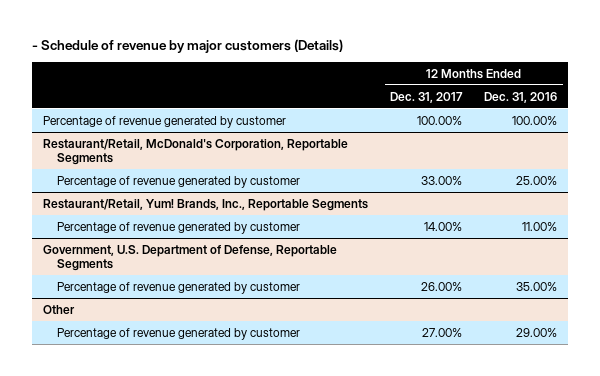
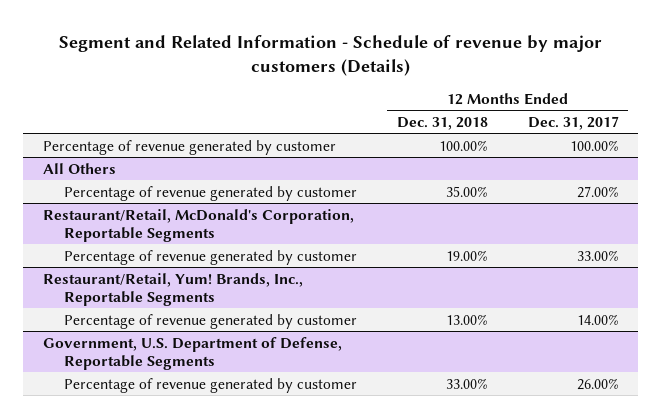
[31,39,343,54] - Schedule of revenue by major customers (Details) -> [58,34,602,76] Segment and Related Information - Schedule of revenue by major customers (Details)
[484,91,558,103] Dec. 31, 2016 -> none
none -> [397,116,489,130] Dec. 31, 2018
none -> [43,162,117,174] All Others
none -> [64,185,358,201] Percentage of revenue generated by customer
[42,304,75,314] Other -> none
[56,327,300,340] Percentage of revenue generated by customer -> none

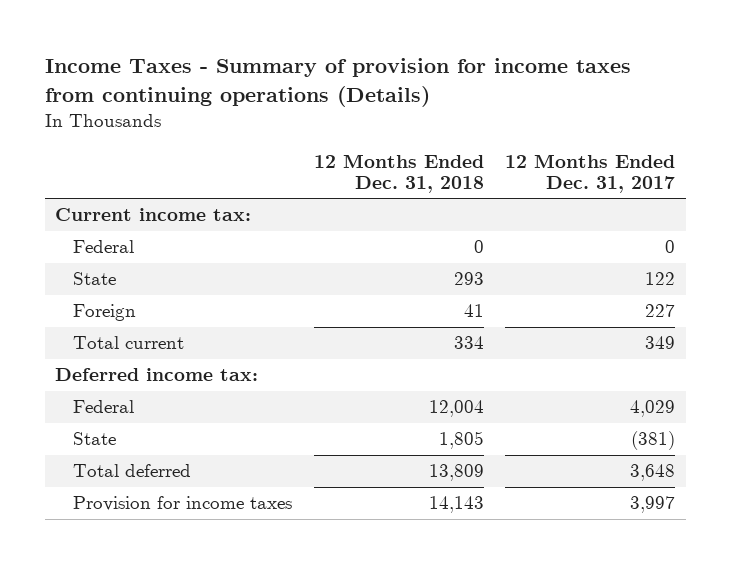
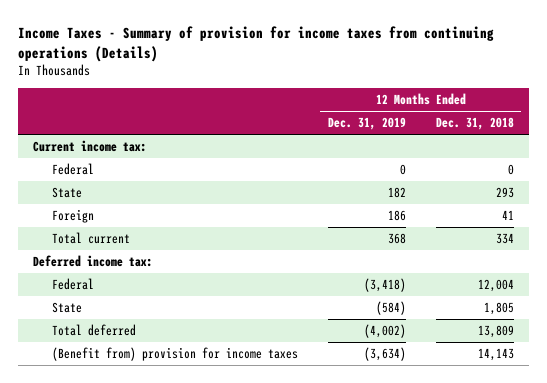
[505,153,676,193] 12 Months Ended Dec. 31, 2017 -> none
none -> [327,117,406,131] Dec. 31, 2019
[73,496,293,512] Provision for income taxes -> [51,347,298,362] (Benefit from) provision for income taxes

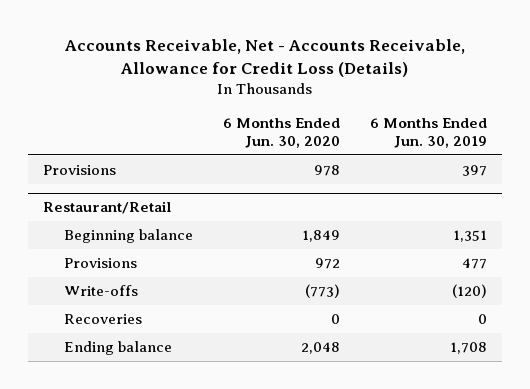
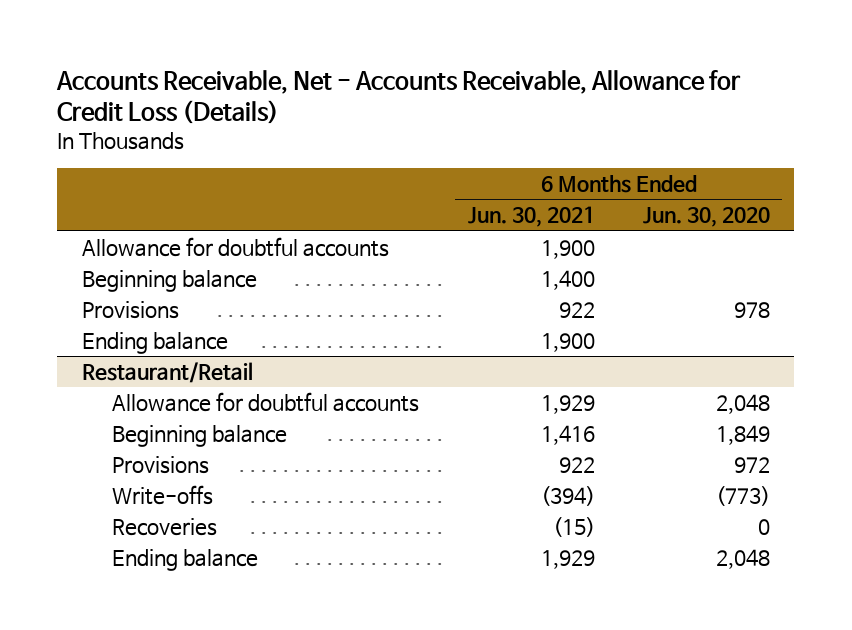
[370,117,488,148] 6 Months Ended Jun. 30, 2019 -> none
none -> [467,206,595,228] Jun. 30, 2021
none -> [81,236,389,257] Allowance for doubtful accounts
none -> [81,269,257,292] Beginning balance
none -> [81,331,228,354] Ending balance
none -> [112,391,420,412] Allowance for doubtful accounts

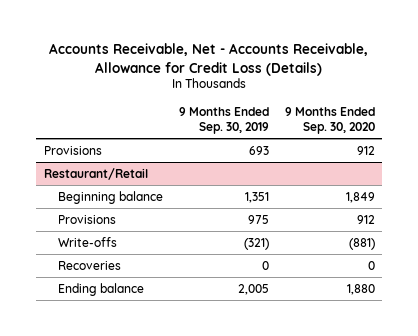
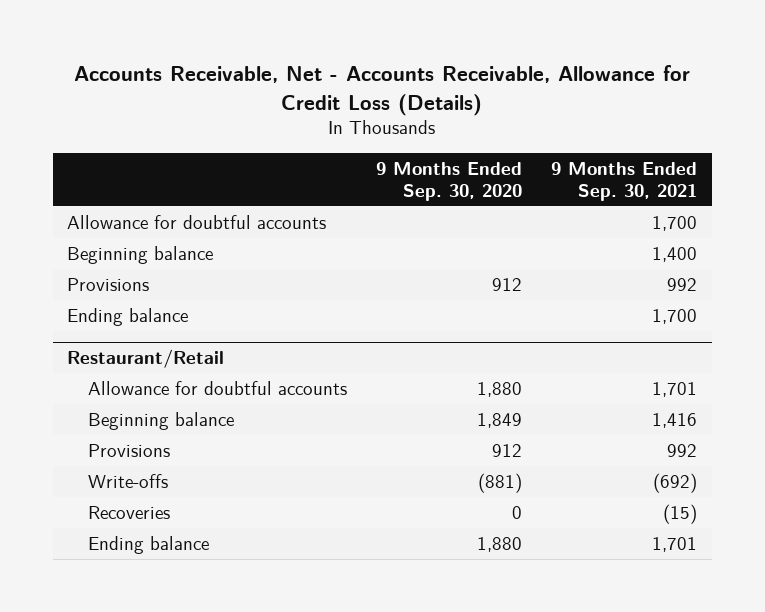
[178,106,269,134] 9 Months Ended Sep. 30, 2019 -> none
none -> [551,161,698,201] 9 Months Ended Sep. 30, 2021
none -> [67,214,327,229] Allowance for doubtful accounts
none -> [67,245,214,264] Beginning balance
none -> [67,307,189,326] Ending balance
none -> [88,380,348,395] Allowance for doubtful accounts

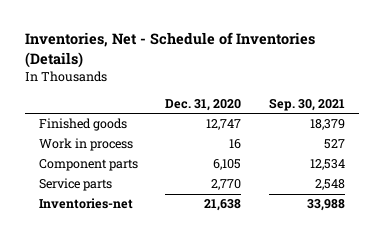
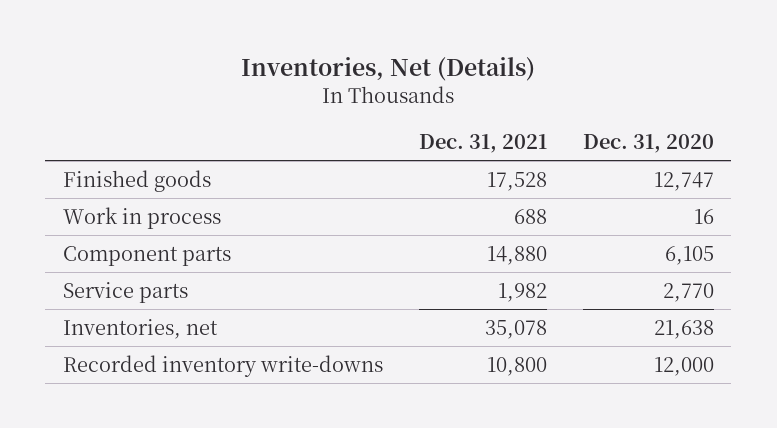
[25,32,316,68] Inventories, Net - Schedule of Inventories (Details) -> [241,57,536,82] Inventories, Net (Details)
[268,97,345,111] Sep. 30, 2021 -> none
none -> [418,134,547,154] Dec. 31, 2021
[38,198,133,210] Inventories-net -> [63,318,219,339] Inventories, net
none -> [63,354,384,377] Recorded inventory write-downs

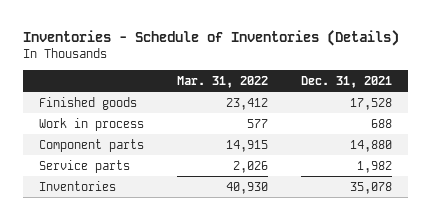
[241,57,536,82] Inventories, Net (Details) -> [22,29,399,46] Inventories - Schedule of Inventories (Details)
[582,134,714,154] Dec. 31, 2020 -> none
none -> [177,76,269,89] Mar. 31, 2022
[63,354,384,377] Recorded inventory write-downs -> none
[63,318,219,339] Inventories, net -> [39,180,117,191] Inventories

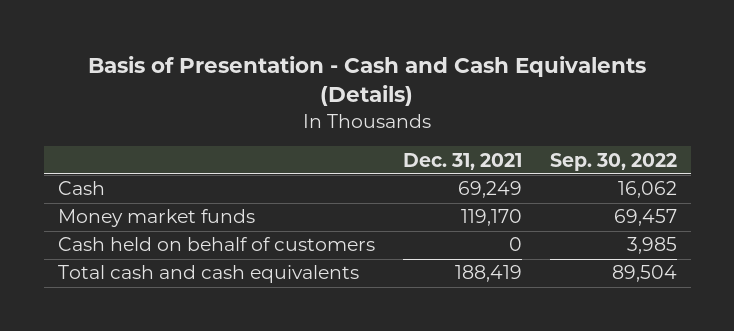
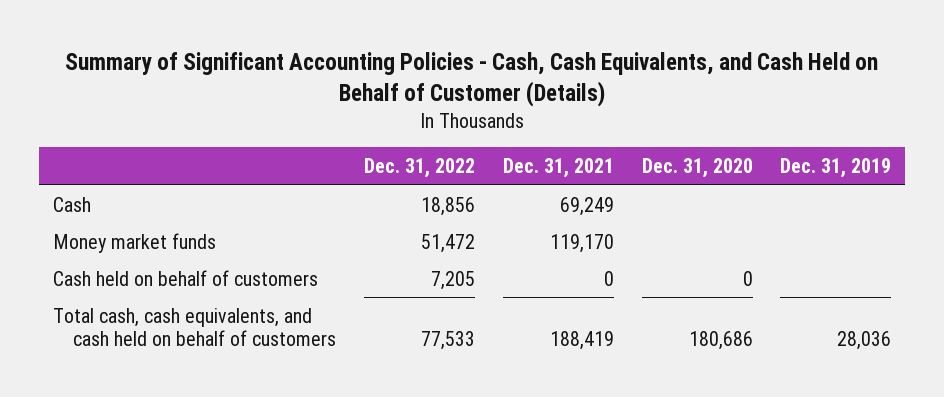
[88,55,647,107] Basis of Presentation - Cash and Cash Equivalents (Details) -> [65,51,879,107] Summary of Significant Accounting Policies - Cash, Cash Equivalents, and Cash Held on Behalf of Customer (Details)
[549,152,677,171] Sep. 30, 2022 -> none
none -> [364,158,476,179] Dec. 31, 2022
none -> [641,158,753,179] Dec. 31, 2020
none -> [780,158,892,179] Dec. 31, 2019
[57,265,359,284] Total cash and cash equivalents -> [52,307,337,347] Total cash, cash equivalents, and cash held on behalf of customers

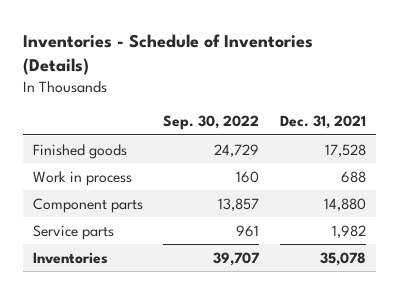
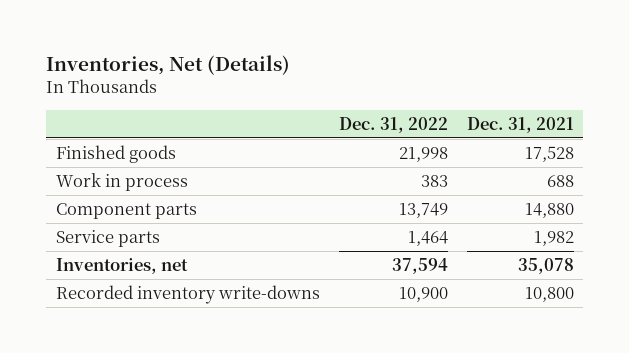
[22,33,313,76] Inventories - Schedule of Inventories (Details) -> [45,55,290,76] Inventories, Net (Details)
[163,115,260,131] Sep. 30, 2022 -> none
none -> [338,116,448,133] Dec. 31, 2022
[32,251,108,264] Inventories -> [55,258,188,275] Inventories, net
none -> [55,285,320,305] Recorded inventory write-downs

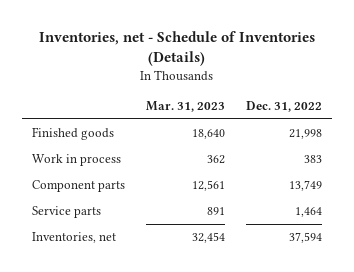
[45,55,290,76] Inventories, Net (Details) -> [39,31,316,67] Inventories, net - Schedule of Inventories (Details)
[466,116,574,133] Dec. 31, 2021 -> none
none -> [146,100,226,112] Mar. 31, 2023
[55,285,320,305] Recorded inventory write-downs -> none

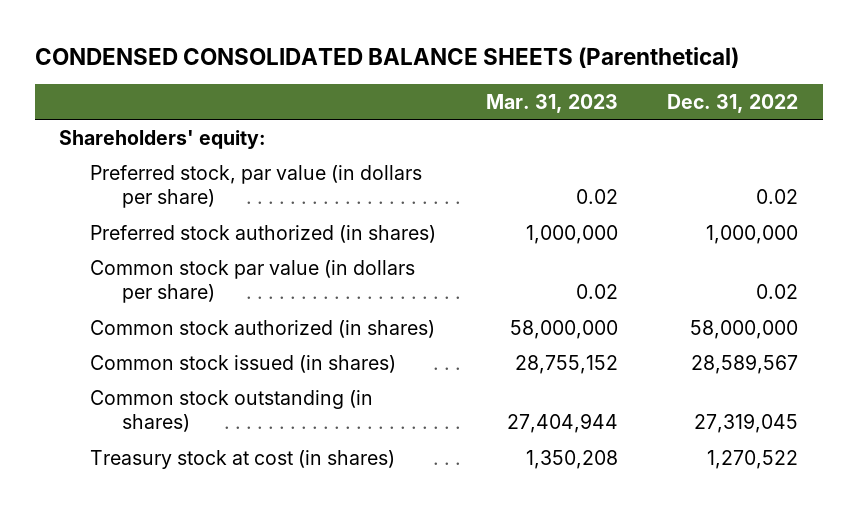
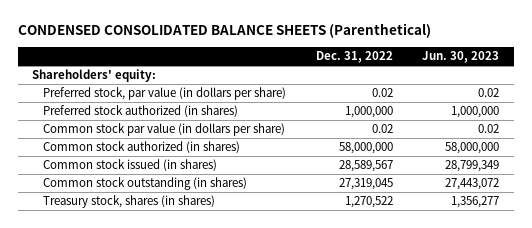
[485,93,618,113] Mar. 31, 2023 -> none
none -> [422,51,500,64] Jun. 30, 2023
[90,449,396,469] Treasury stock at cost (in shares) -> [42,195,215,209] Treasury stock, shares (in shares)

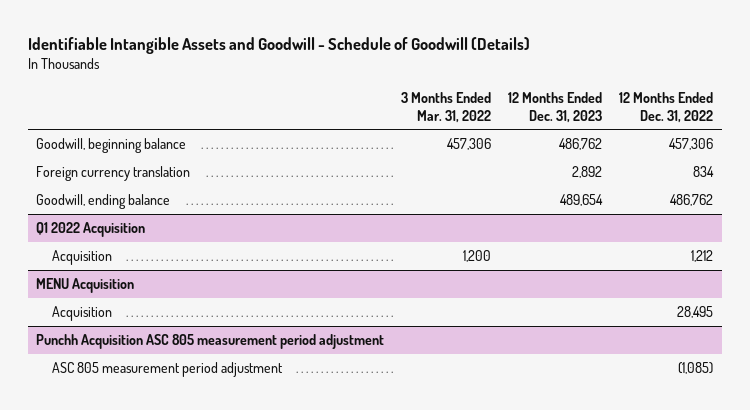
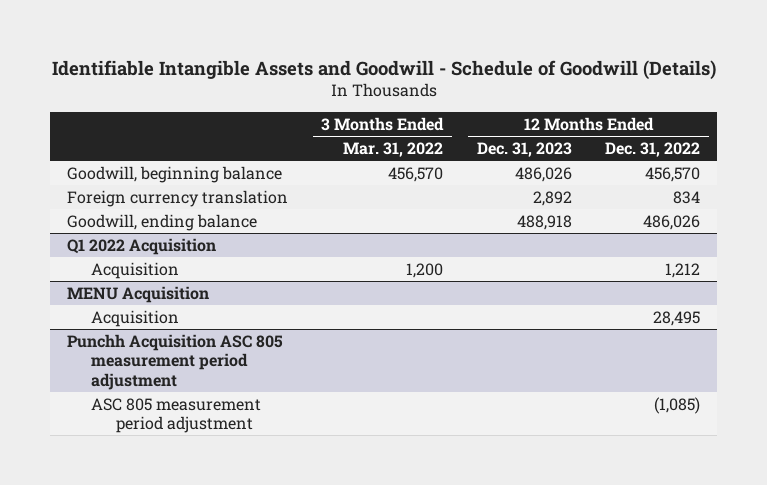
[447,138,492,151] 457,306 -> [388,166,444,182] 456,570
[559,138,603,151] 486,762 -> [514,166,572,182] 486,026
[669,138,714,151] 457,306 -> [645,166,701,182] 456,570
[560,194,604,207] 489,654 -> [516,214,572,230] 488,918
[670,194,714,207] 486,762 -> [643,214,701,230] 486,026

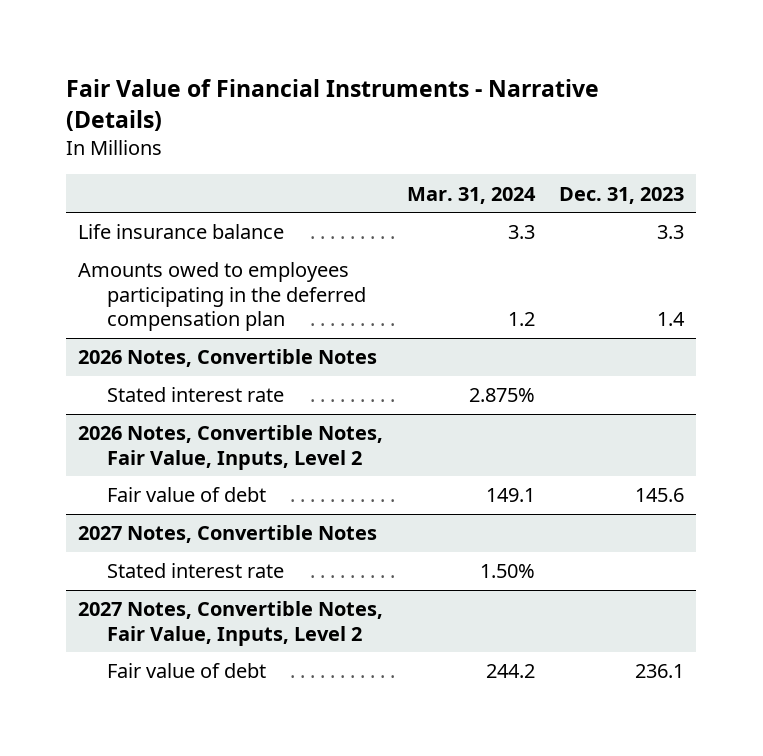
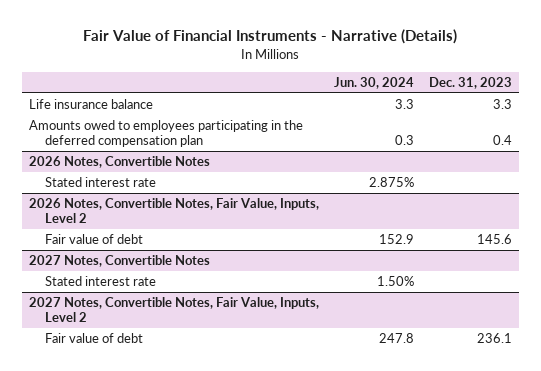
[407,186,537,204] Mar. 31, 2024 -> none
none -> [333,76,414,89] Jun. 30, 2024
[657,311,686,326] 1.4 -> [492,134,512,145] 0.4

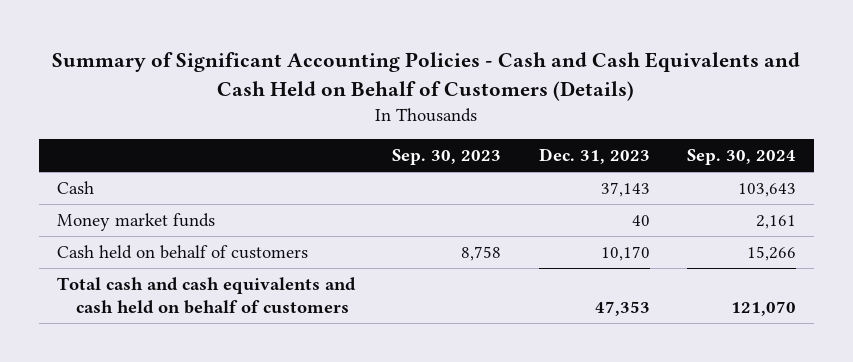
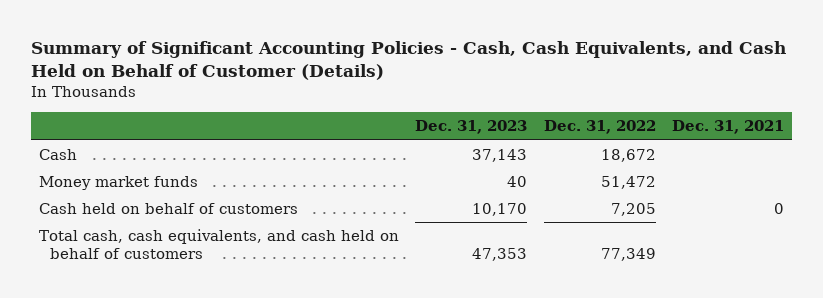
[52,52,801,101] Summary of Significant Accounting Policies - Cash and Cash Equivalents and Cash Held on Behalf of Customers (Details) -> [31,41,787,81] Summary of Significant Accounting Policies - Cash, Cash Equivalents, and Cash Held on Behalf of Customer (Details)
[392,148,502,165] Sep. 30, 2023 -> none
[686,148,796,165] Sep. 30, 2024 -> none
none -> [543,120,656,135] Dec. 31, 2022
none -> [671,120,784,135] Dec. 31, 2021
[57,277,357,315] Total cash and cash equivalents and cash held on behalf of customers -> [39,229,400,259] Total cash, cash equivalents, and cash held on behalf of customers

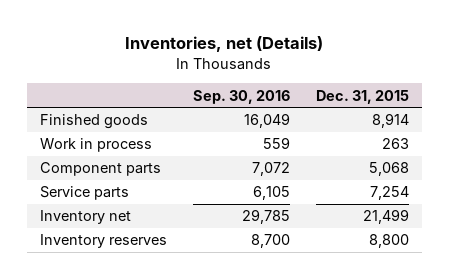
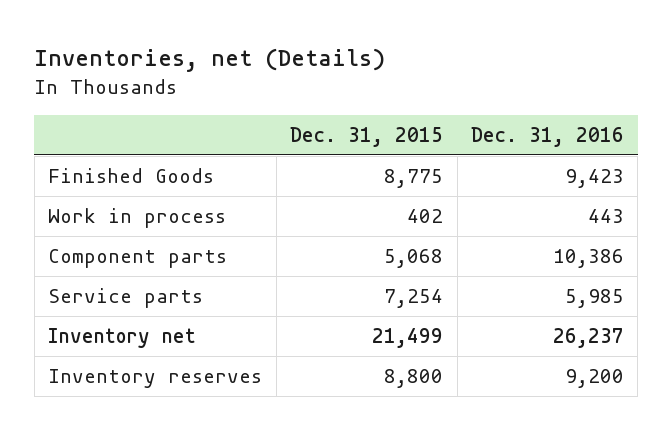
[192,89,290,104] Sep. 30, 2016 -> none
none -> [470,126,624,147] Dec. 31, 2016
[40,114,149,130] Finished goods -> [48,168,215,184] Finished Goods
[371,113,409,129] 8,914 -> [384,169,444,189] 8,775
[381,138,409,150] 263 -> [407,209,444,224] 402

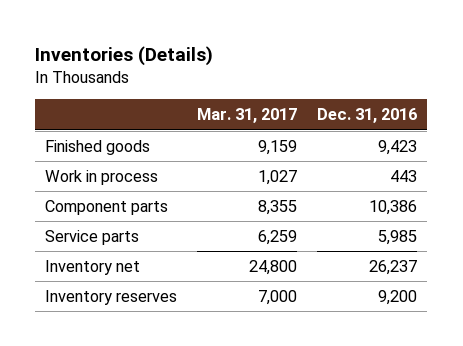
[34,48,386,73] Inventories, net (Details) -> [35,45,214,66] Inventories (Details)
[290,126,444,147] Dec. 31, 2015 -> none
none -> [197,108,298,124] Mar. 31, 2017
[48,168,215,184] Finished Goods -> [45,140,151,156] Finished goods

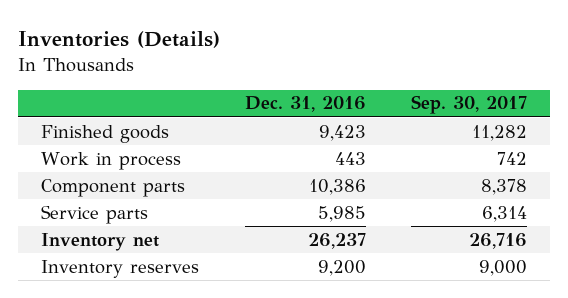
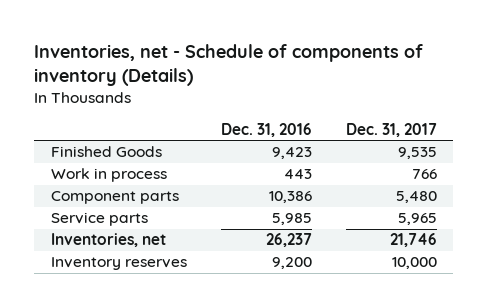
[17,31,220,49] Inventories (Details) -> [34,44,424,87] Inventories, net - Schedule of components of inventory (Details)
[411,95,528,115] Sep. 30, 2017 -> none
none -> [345,122,437,137] Dec. 31, 2017
[40,124,169,143] Finished goods -> [50,146,162,158] Finished Goods
[40,232,159,251] Inventory net -> [50,233,166,248] Inventories, net

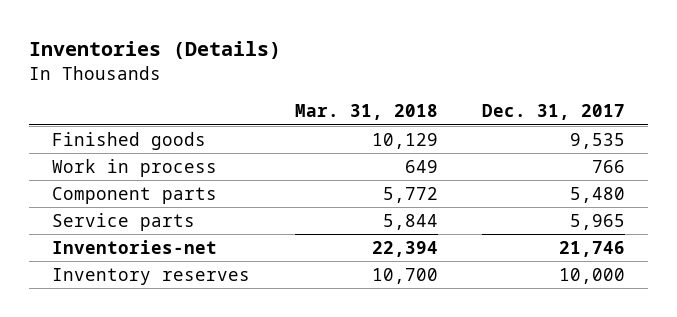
[34,44,424,87] Inventories, net - Schedule of components of inventory (Details) -> [29,41,282,60] Inventories (Details)
[220,122,312,137] Dec. 31, 2016 -> none
none -> [294,104,438,121] Mar. 31, 2018
[50,146,162,158] Finished Goods -> [51,131,206,150] Finished goods
[50,233,166,248] Inventories, net -> [51,239,217,254] Inventories-net

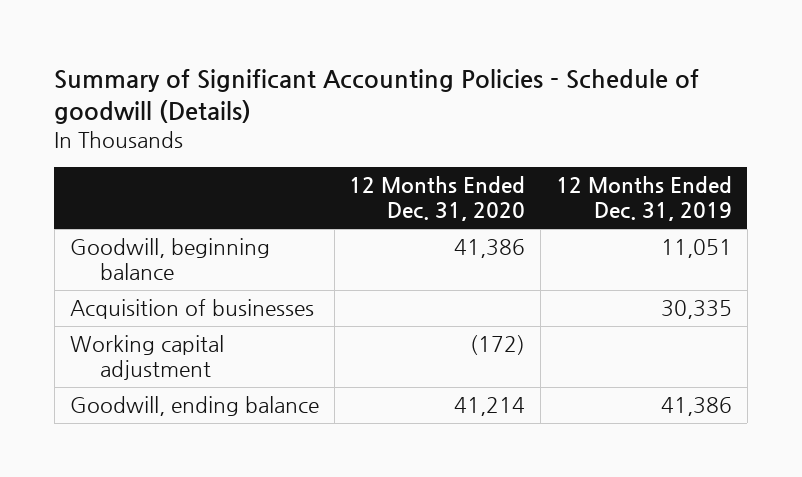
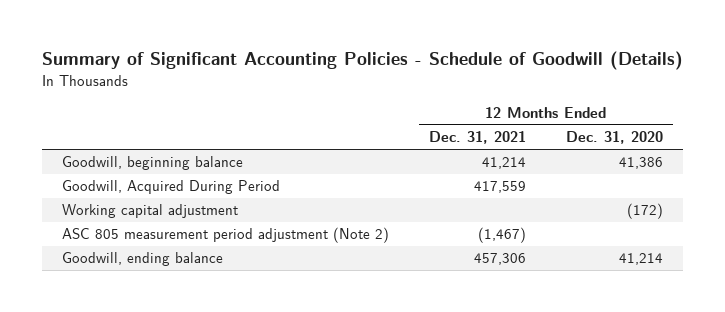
[54,68,700,124] Summary of Significant Accounting Policies - Schedule of goodwill (Details) -> [41,51,683,71] Summary of Significant Accounting Policies - Schedule of Goodwill (Details)
[555,176,732,222] 12 Months Ended Dec. 31, 2019 -> none
none -> [428,131,526,145] Dec. 31, 2021
[69,299,314,320] Acquisition of businesses -> [61,180,280,195] Goodwill, Acquired During Period
none -> [61,227,389,244] ASC 805 measurement period adjustment (Note 2)

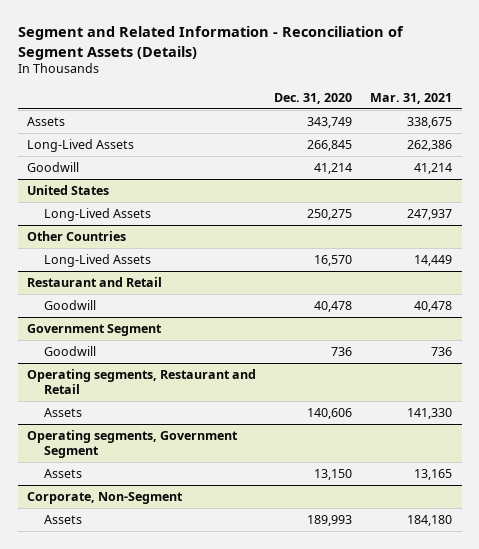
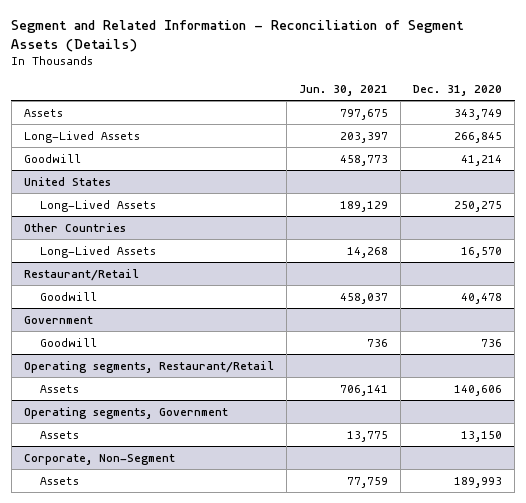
[370,92,453,104] Mar. 31, 2021 -> none
none -> [299,85,389,97] Jun. 30, 2021
[26,276,162,287] Restaurant and Retail -> [23,268,139,281] Restaurant/Retail
[26,323,162,336] Government Segment -> [23,315,93,324] Government
[26,368,256,395] Operating segments, Restaurant and Retail -> [23,360,274,373] Operating segments, Restaurant/Retail
[26,429,238,459] Operating segments, Government Segment -> [23,406,228,419] Operating segments, Government

